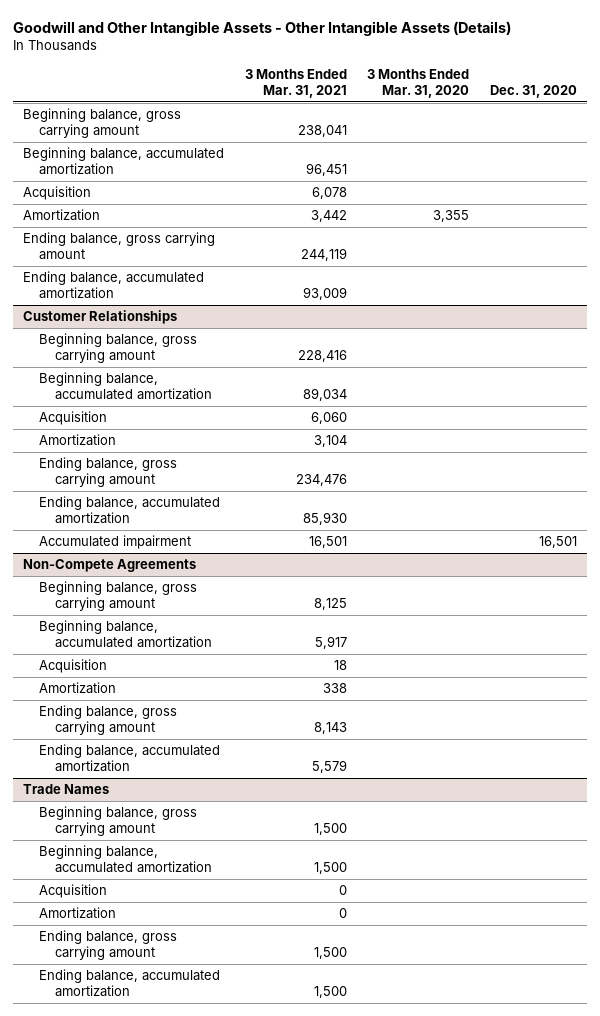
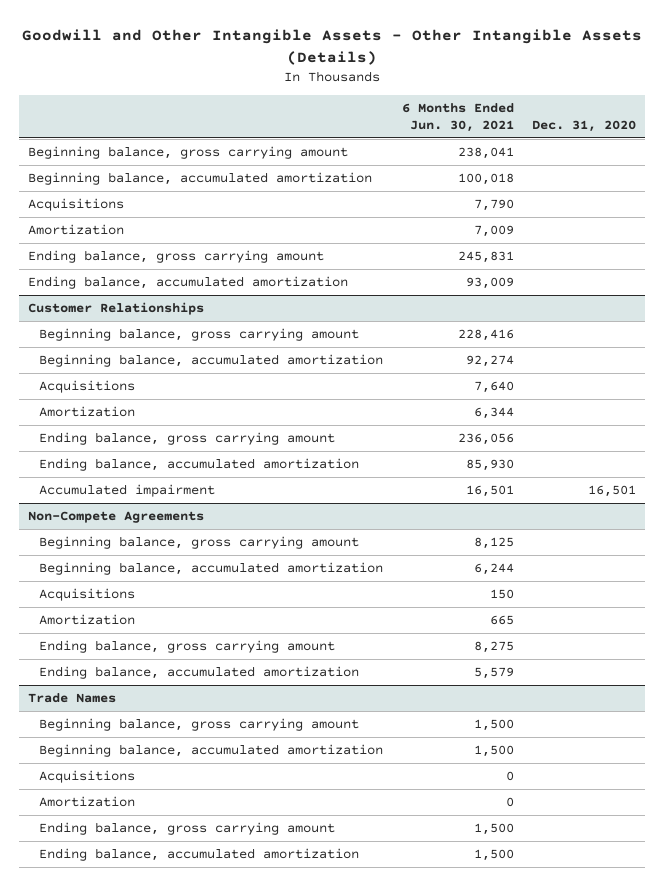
[244,69,347,99] 3 Months Ended Mar. 31, 2021 -> none
[367,69,470,99] 3 Months Ended Mar. 31, 2020 -> none
none -> [401,103,514,132] 6 Months Ended Jun. 30, 2021
[23,186,92,201] Acquisition -> [27,198,124,212] Acquisitions
[39,411,108,426] Acquisition -> [39,380,136,394] Acquisitions
[39,659,108,674] Acquisition -> [39,588,136,602] Acquisitions
[39,884,108,899] Acquisition -> [39,770,136,784] Acquisitions

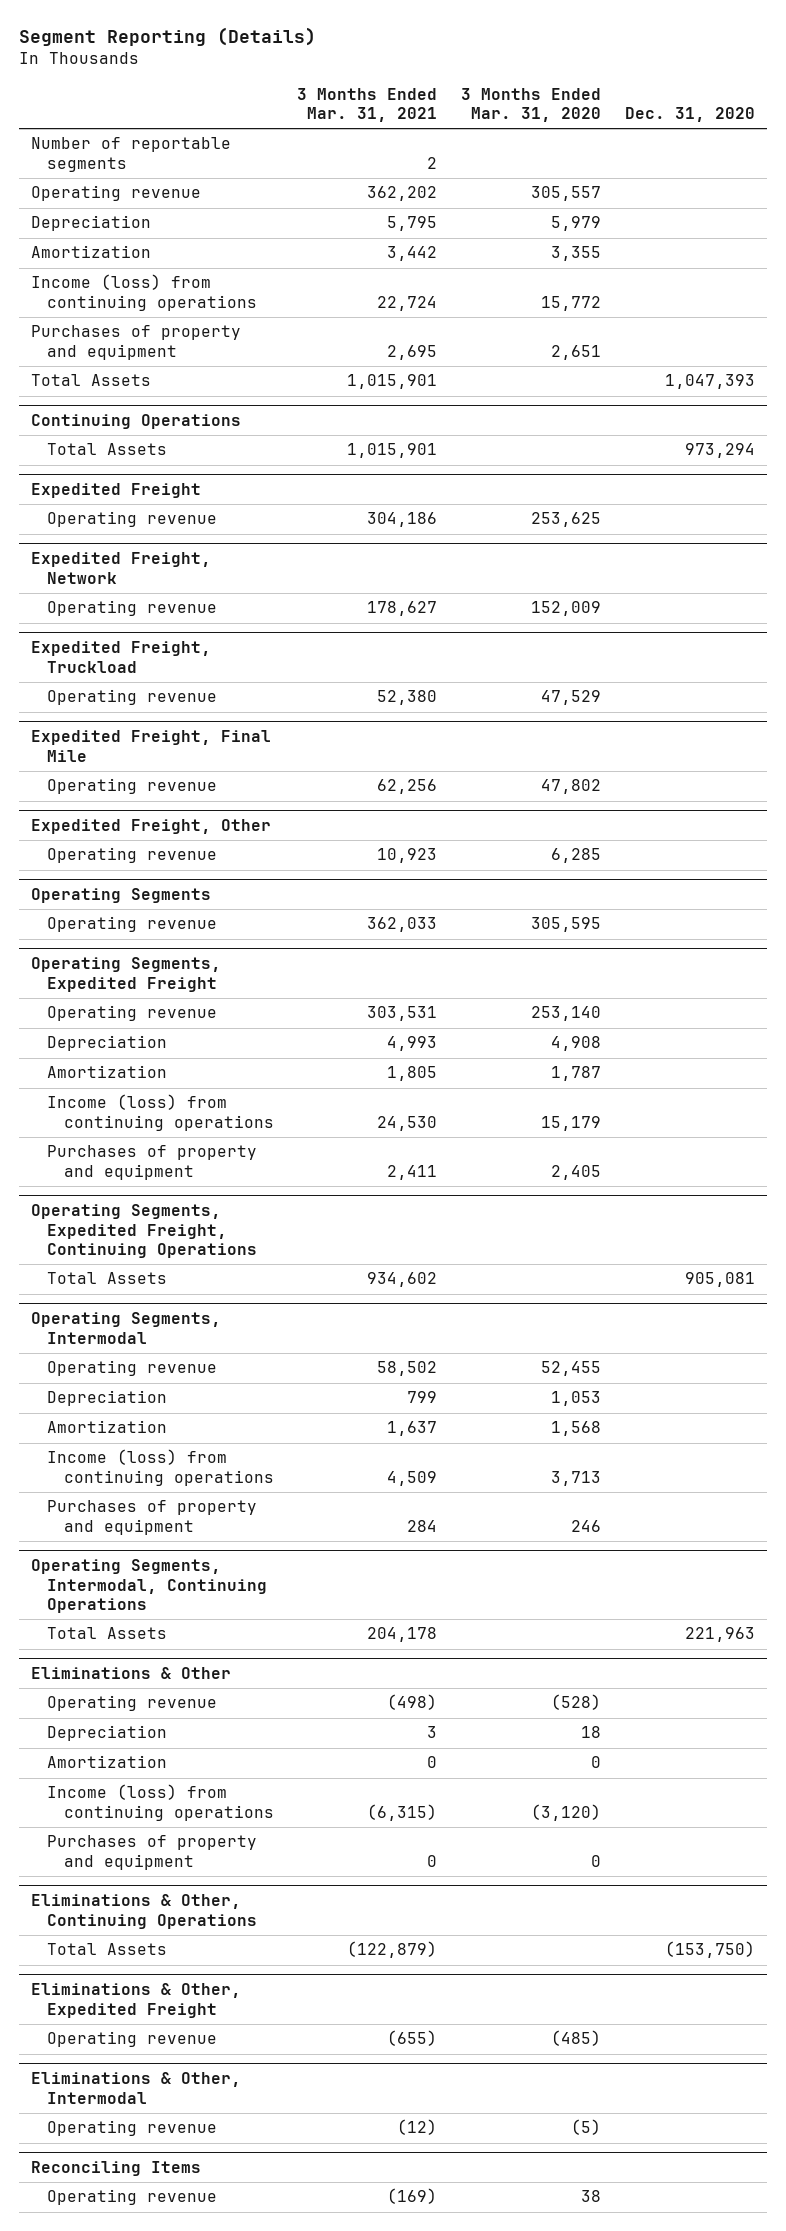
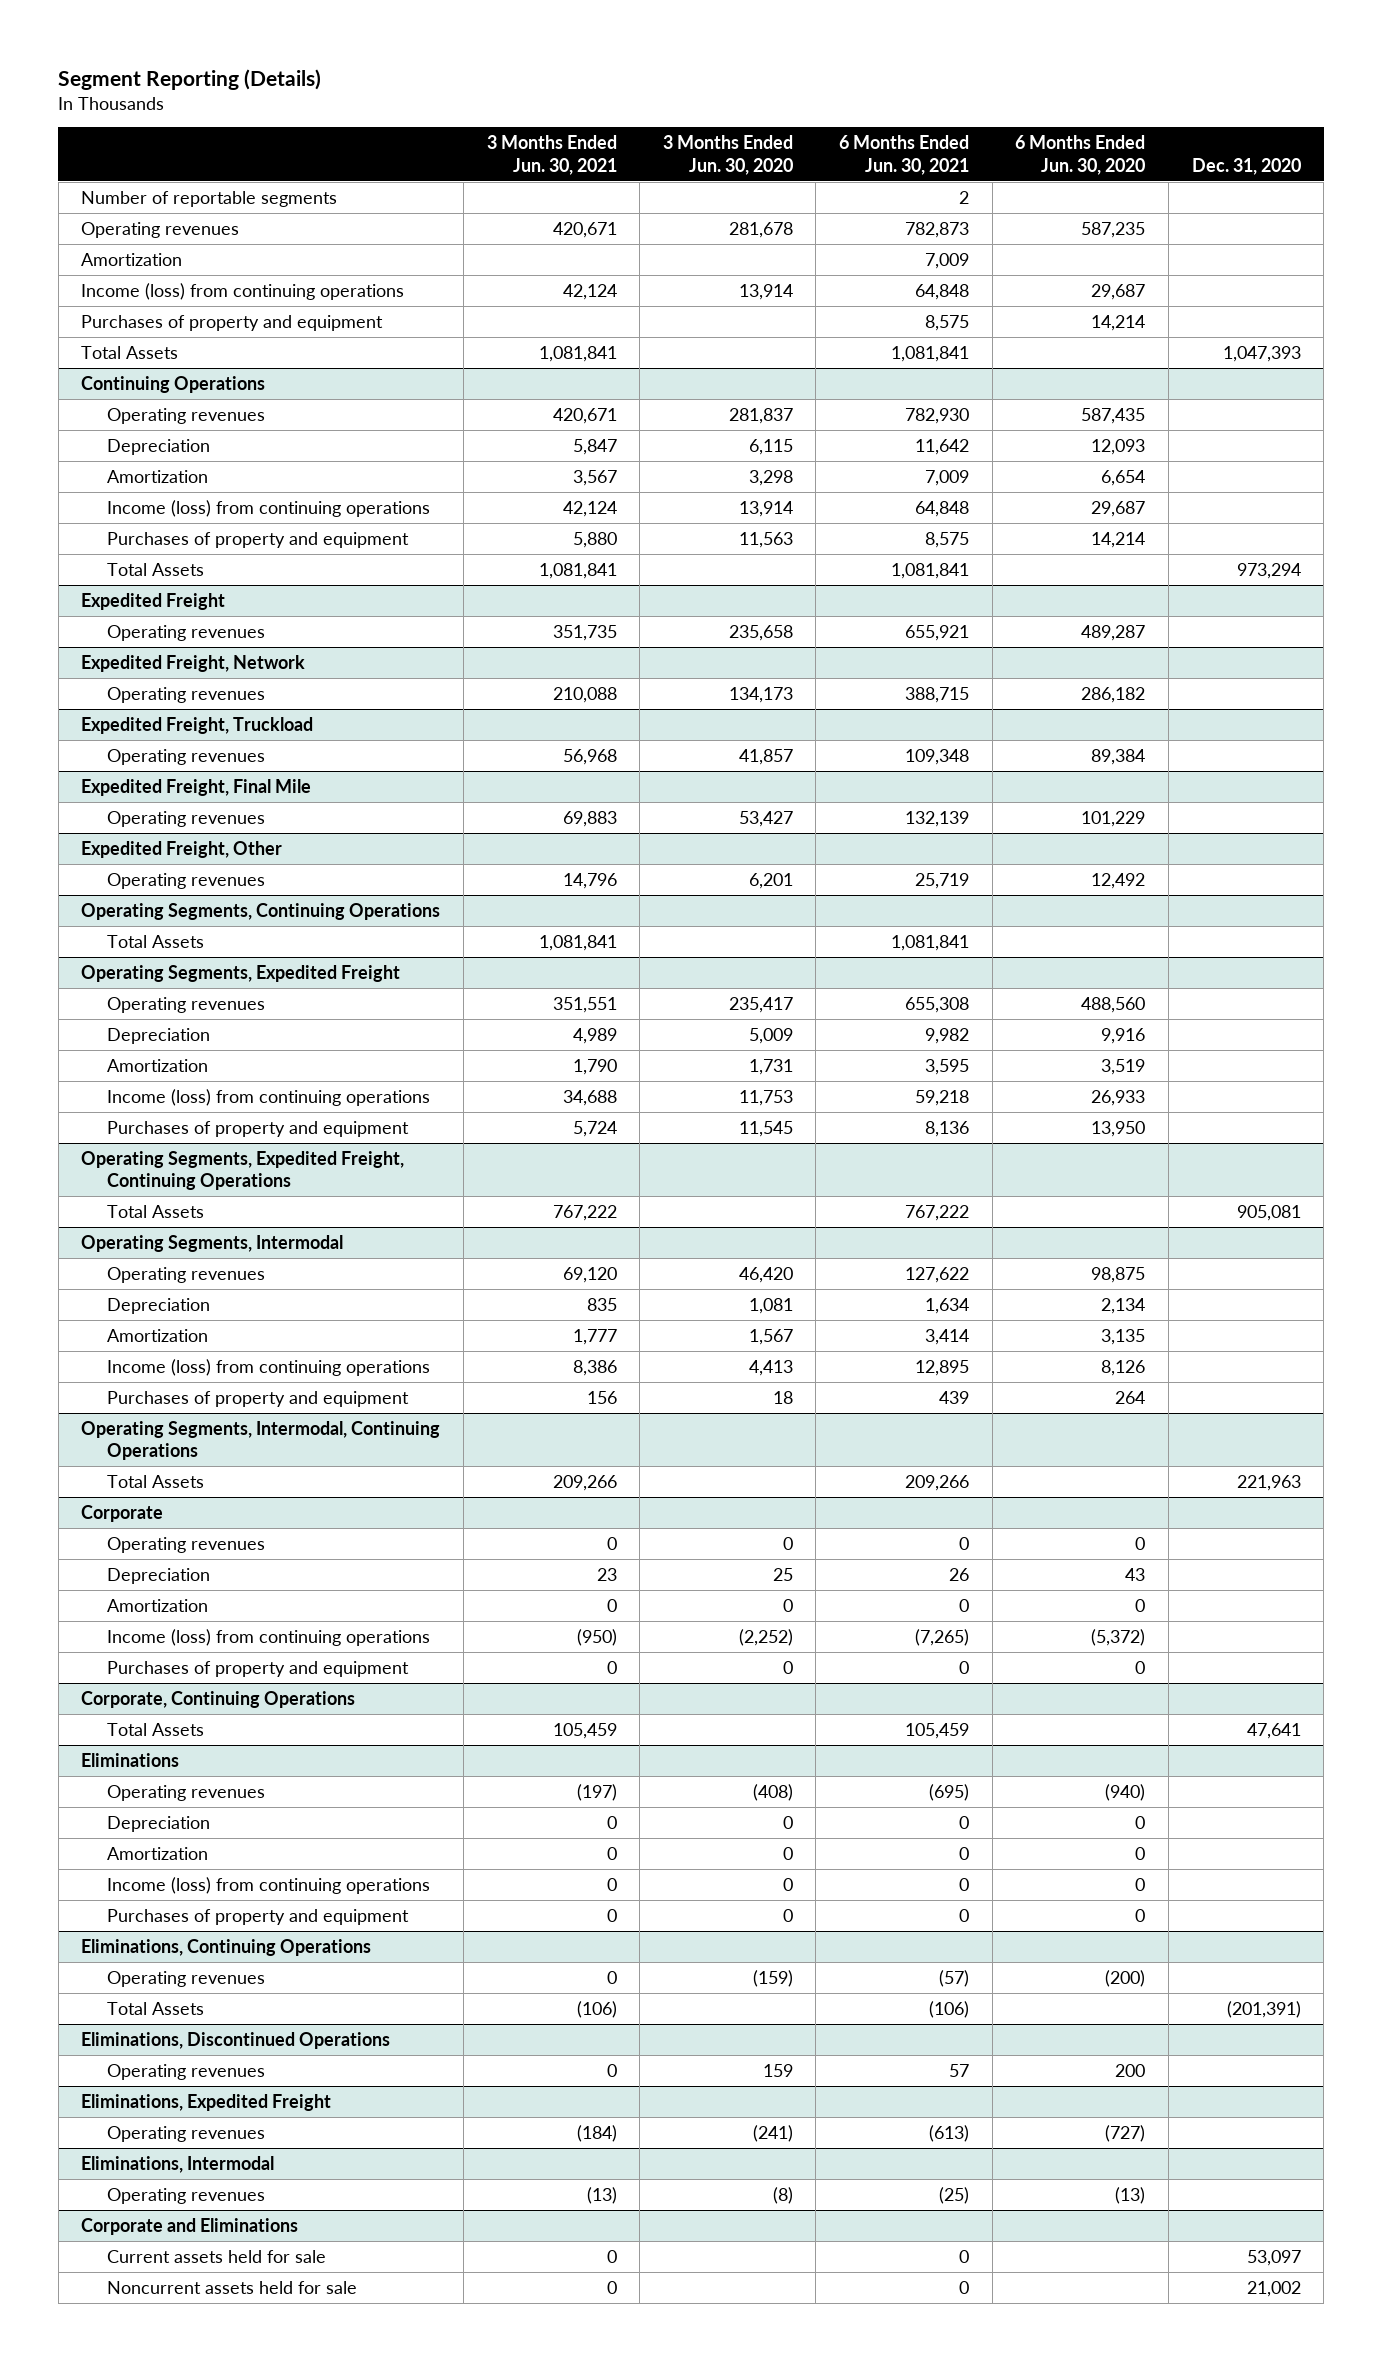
[297,87,438,123] 3 Months Ended Mar. 31, 2021 -> none
[461,87,602,123] 3 Months Ended Mar. 31, 2020 -> none
none -> [486,135,617,175] 3 Months Ended Jun. 30, 2021
none -> [662,135,793,175] 3 Months Ended Jun. 30, 2020
none -> [839,135,970,175] 6 Months Ended Jun. 30, 2021
none -> [1015,135,1146,175] 6 Months Ended Jun. 30, 2020
[30,215,151,232] Depreciation -> none
[30,185,201,202] Operating revenue -> [81,221,240,238] Operating revenues
none -> [107,407,266,424] Operating revenues
none -> [107,438,211,455] Depreciation
none -> [107,469,209,483] Amortization
none -> [107,499,431,517] Income (loss) from continuing operations
none -> [107,531,410,548] Purchases of property and equipment
[47,511,218,528] Operating revenue -> [107,624,266,641] Operating revenues
[47,600,218,617] Operating revenue -> [107,686,266,703] Operating revenues
[47,689,218,706] Operating revenue -> [107,748,266,765] Operating revenues
[47,778,218,795] Operating revenue -> [107,810,266,827] Operating revenues
[47,916,218,933] Operating revenue -> none
[47,847,218,864] Operating revenue -> [107,872,266,889] Operating revenues
[30,888,211,904] Operating Segments -> [81,902,441,920] Operating Segments, Continuing Operations
none -> [107,934,205,948] Total Assets
[47,1005,218,1022] Operating revenue -> [107,996,266,1013] Operating revenues
[47,1360,218,1377] Operating revenue -> [107,1266,266,1283] Operating revenues
[30,1667,231,1680] Eliminations & Other -> none
[47,1695,218,1712] Operating revenue -> none
[47,1725,168,1742] Depreciation -> none
[47,1755,168,1769] Amortization -> none
[47,1784,274,1822] Income (loss) from continuing operations -> none
[47,1835,258,1871] Purchases of property and equipment -> none
[30,2161,201,2177] Reconciling Items -> none
[47,2189,218,2206] Operating revenue -> none
none -> [81,1504,164,1522] Corporate
none -> [107,1536,266,1553] Operating revenues
none -> [107,1567,211,1584] Depreciation
none -> [107,1598,209,1612] Amortization
none -> [107,1628,431,1646] Income (loss) from continuing operations
none -> [107,1660,410,1677] Purchases of property and equipment
none -> [81,1690,356,1708] Corporate, Continuing Operations
none -> [107,1722,205,1736] Total Assets
none -> [81,1752,180,1767] Eliminations
none -> [107,1784,266,1801] Operating revenues
none -> [107,1815,211,1832] Depreciation
none -> [107,1846,209,1860] Amortization
none -> [107,1876,431,1894] Income (loss) from continuing operations
none -> [107,1908,410,1925] Purchases of property and equipment
[30,1894,258,1929] Eliminations & Other, Continuing Operations -> [81,1938,372,1956] Eliminations, Continuing Operations
none -> [107,1970,266,1987] Operating revenues
[664,1941,755,1959] (153,750) -> [1226,2000,1301,2018] (201,391)
none -> [81,2031,391,2049] Eliminations, Discontinued Operations
none -> [107,2063,266,2080] Operating revenues
[30,1983,241,2018] Eliminations & Other, Expedited Freight -> [81,2093,332,2111] Eliminations, Expedited Freight
[47,2031,218,2048] Operating revenue -> [107,2125,266,2142] Operating revenues
[30,2072,241,2104] Eliminations & Other, Intermodal -> [81,2155,275,2173] Eliminations, Intermodal
[47,2120,218,2137] Operating revenue -> [107,2187,266,2204] Operating revenues
none -> [81,2217,299,2235] Corporate and Eliminations
none -> [107,2249,327,2263] Current assets held for sale
none -> [107,2280,358,2294] Noncurrent assets held for sale

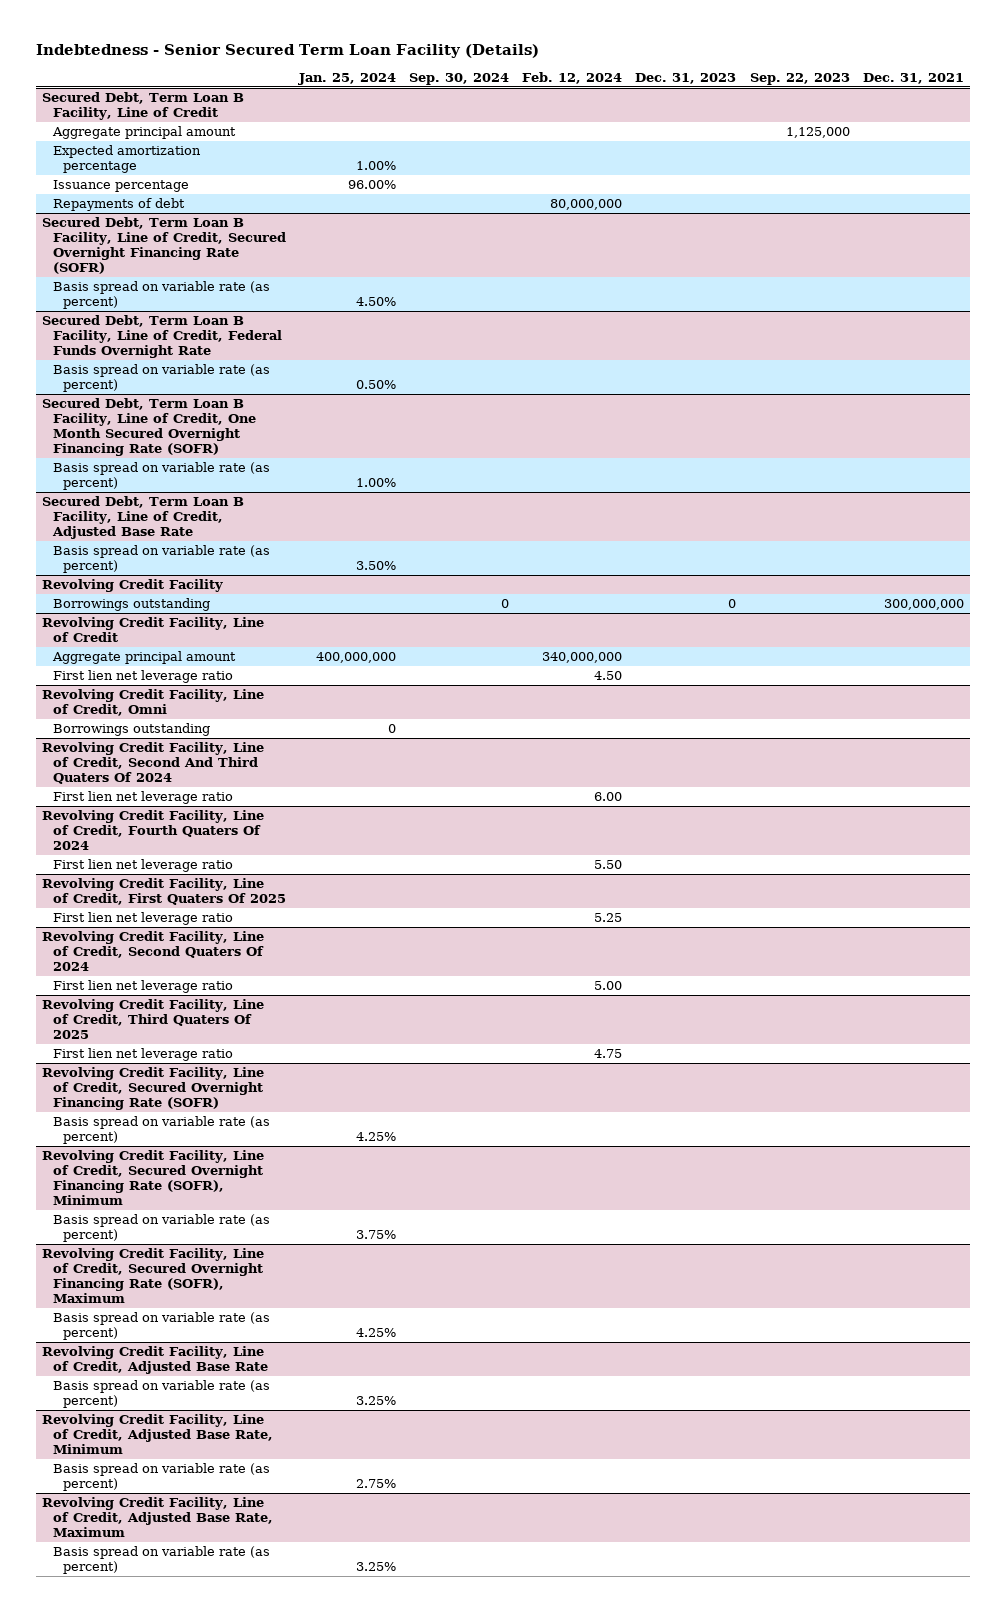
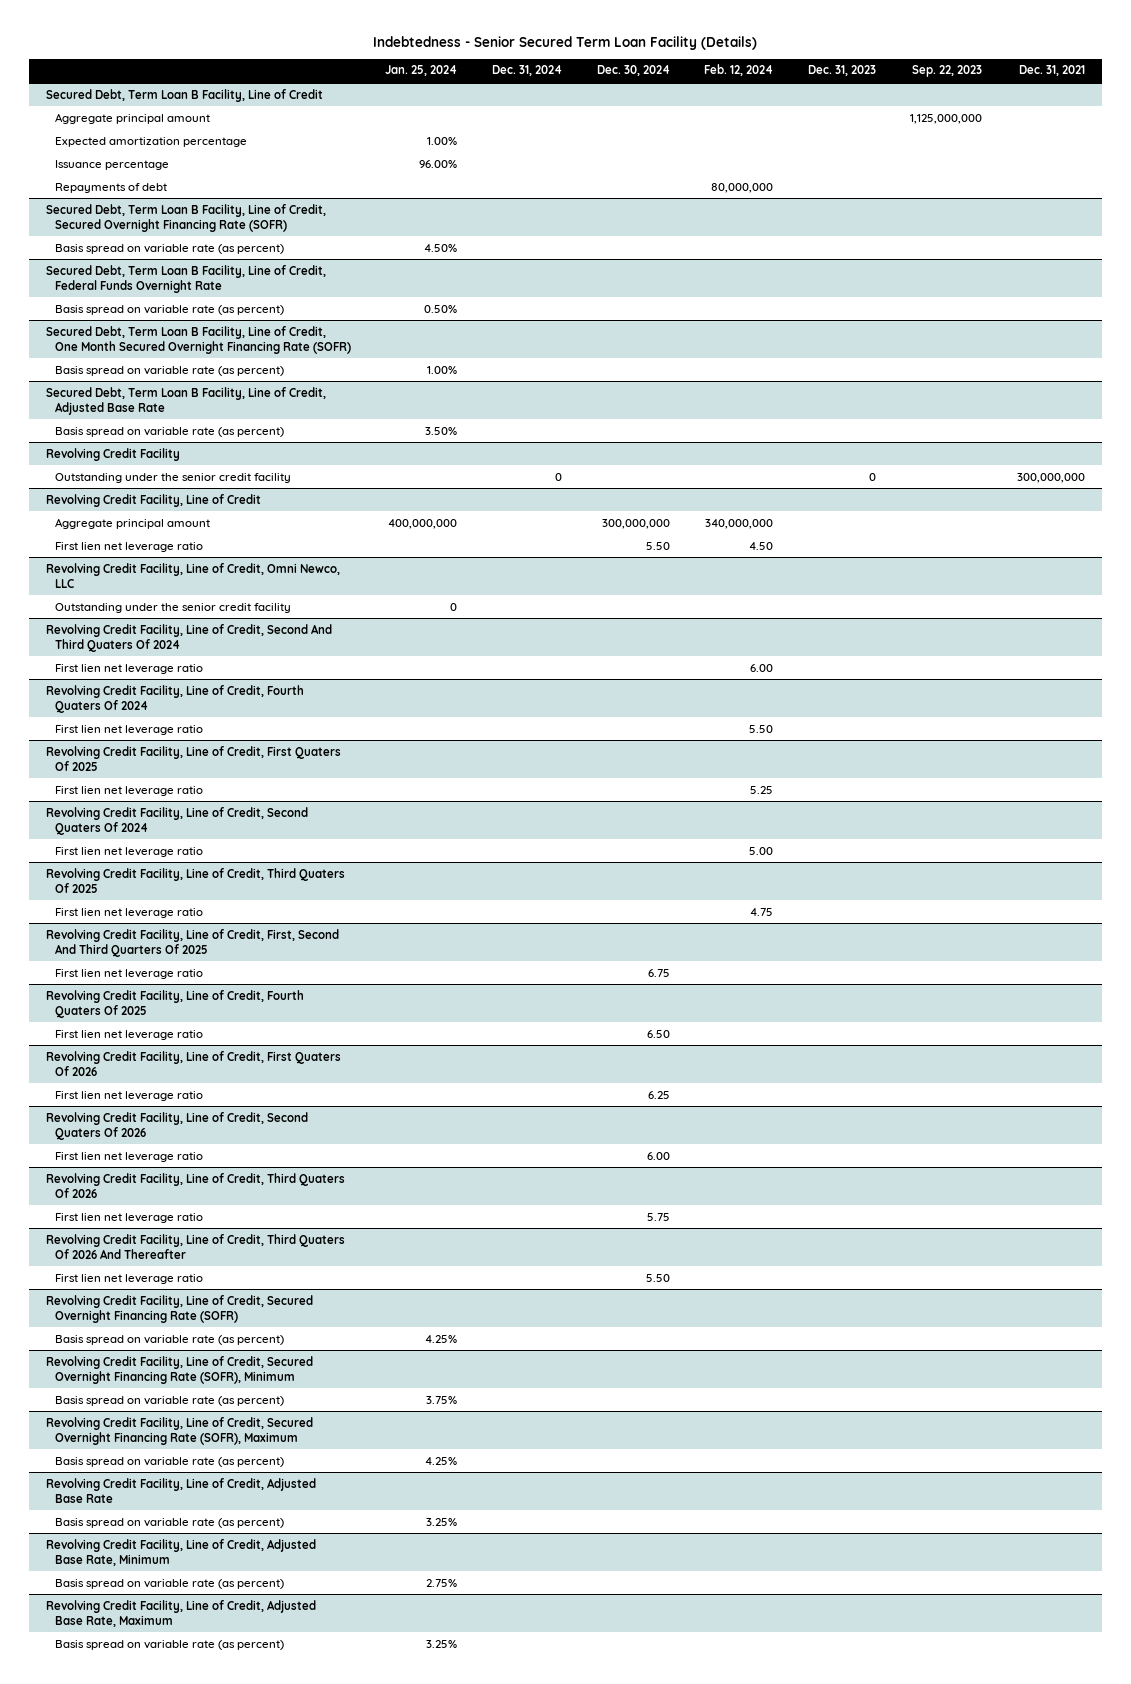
[409,72,510,85] Sep. 30, 2024 -> none
none -> [492,65,563,77] Dec. 31, 2024
none -> [596,65,670,77] Dec. 30, 2024
[785,126,850,138] 1,125,000 -> [910,113,983,124] 1,125,000,000
[52,597,210,611] Borrowings outstanding -> [54,472,291,483] Outstanding under the senior credit facility
[42,688,265,716] Revolving Credit Facility, Line of Credit, Omni -> [46,562,341,588] Revolving Credit Facility, Line of Credit, Omni Newco, LLC
[52,722,210,736] Borrowings outstanding -> [54,602,291,613] Outstanding under the senior credit facility
none -> [46,928,340,957] Revolving Credit Facility, Line of Credit, First, Second And Third Quarters Of 2025
none -> [54,968,203,979] First lien net leverage ratio
none -> [46,989,305,1018] Revolving Credit Facility, Line of Credit, Fourth Quaters Of 2025
none -> [54,1029,203,1040] First lien net leverage ratio
none -> [46,1050,342,1076] Revolving Credit Facility, Line of Credit, First Quaters Of 2026
none -> [54,1090,203,1101] First lien net leverage ratio
none -> [46,1111,309,1140] Revolving Credit Facility, Line of Credit, Second Quaters Of 2026
none -> [54,1151,203,1162] First lien net leverage ratio
none -> [46,1172,346,1198] Revolving Credit Facility, Line of Credit, Third Quaters Of 2026
none -> [54,1212,203,1223] First lien net leverage ratio
none -> [46,1233,346,1259] Revolving Credit Facility, Line of Credit, Third Quaters Of 2026 And Thereafter
none -> [54,1273,203,1284] First lien net leverage ratio

